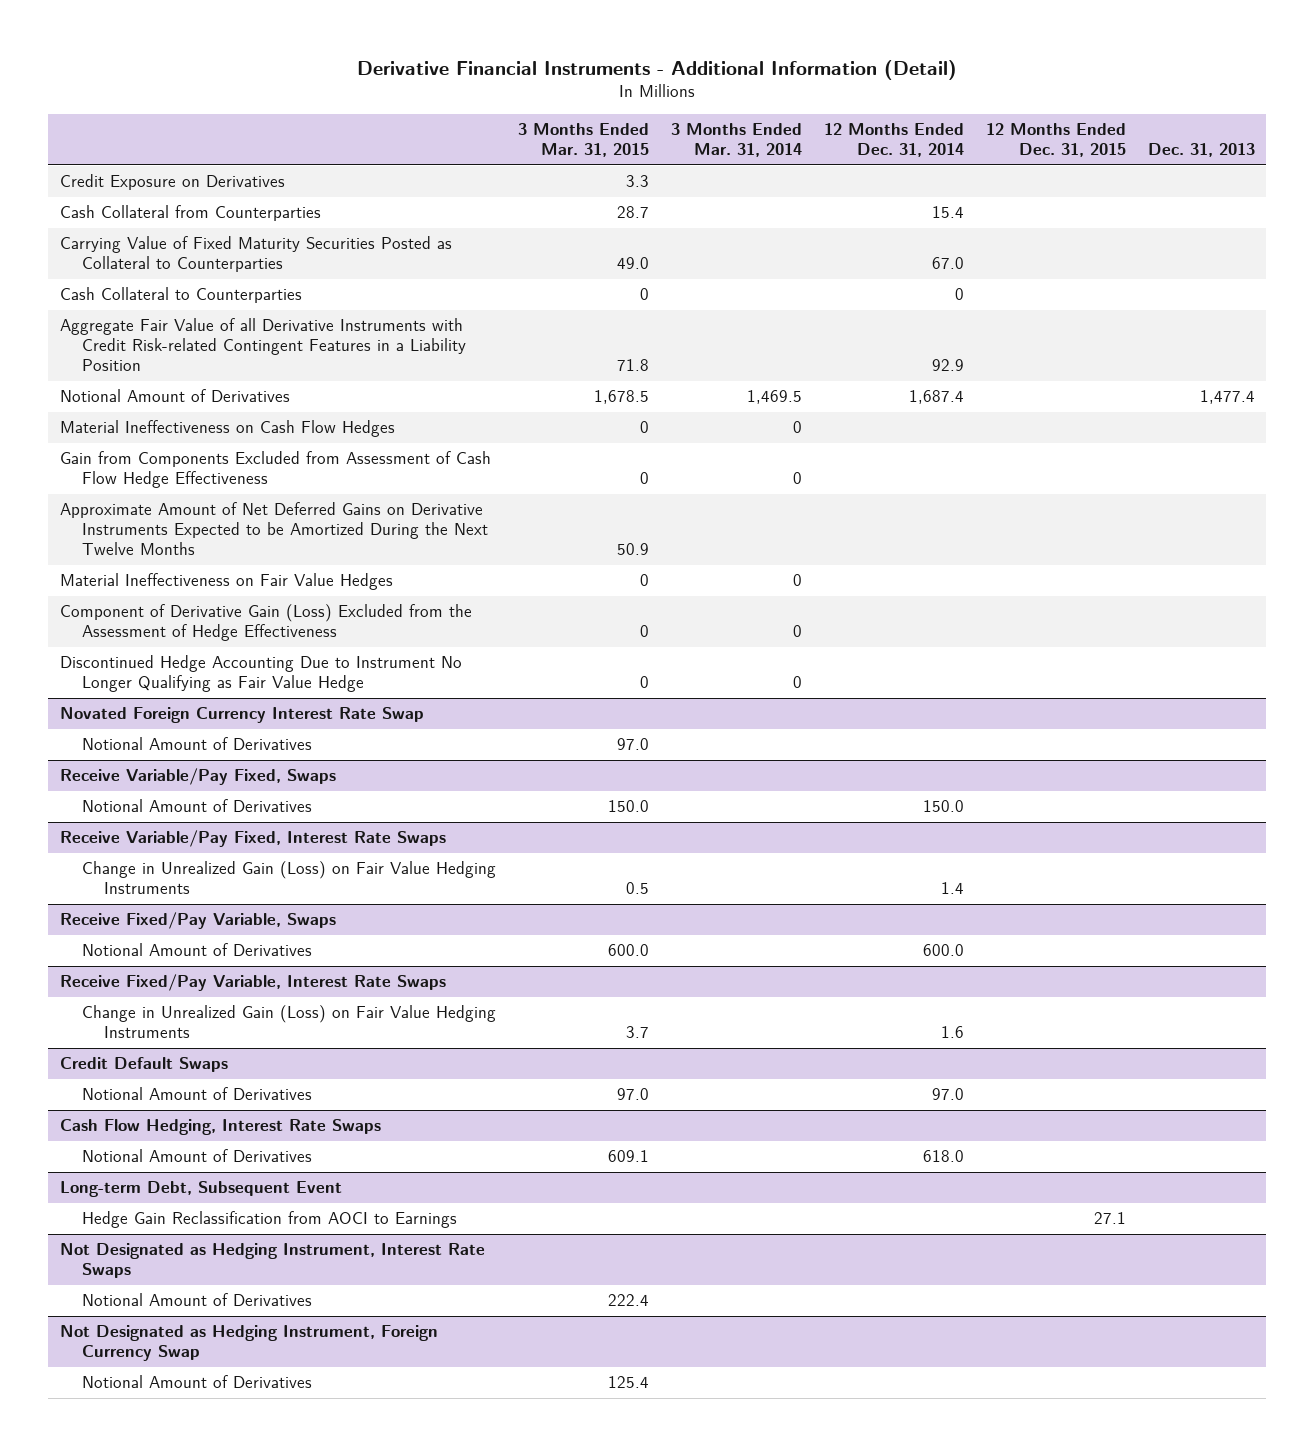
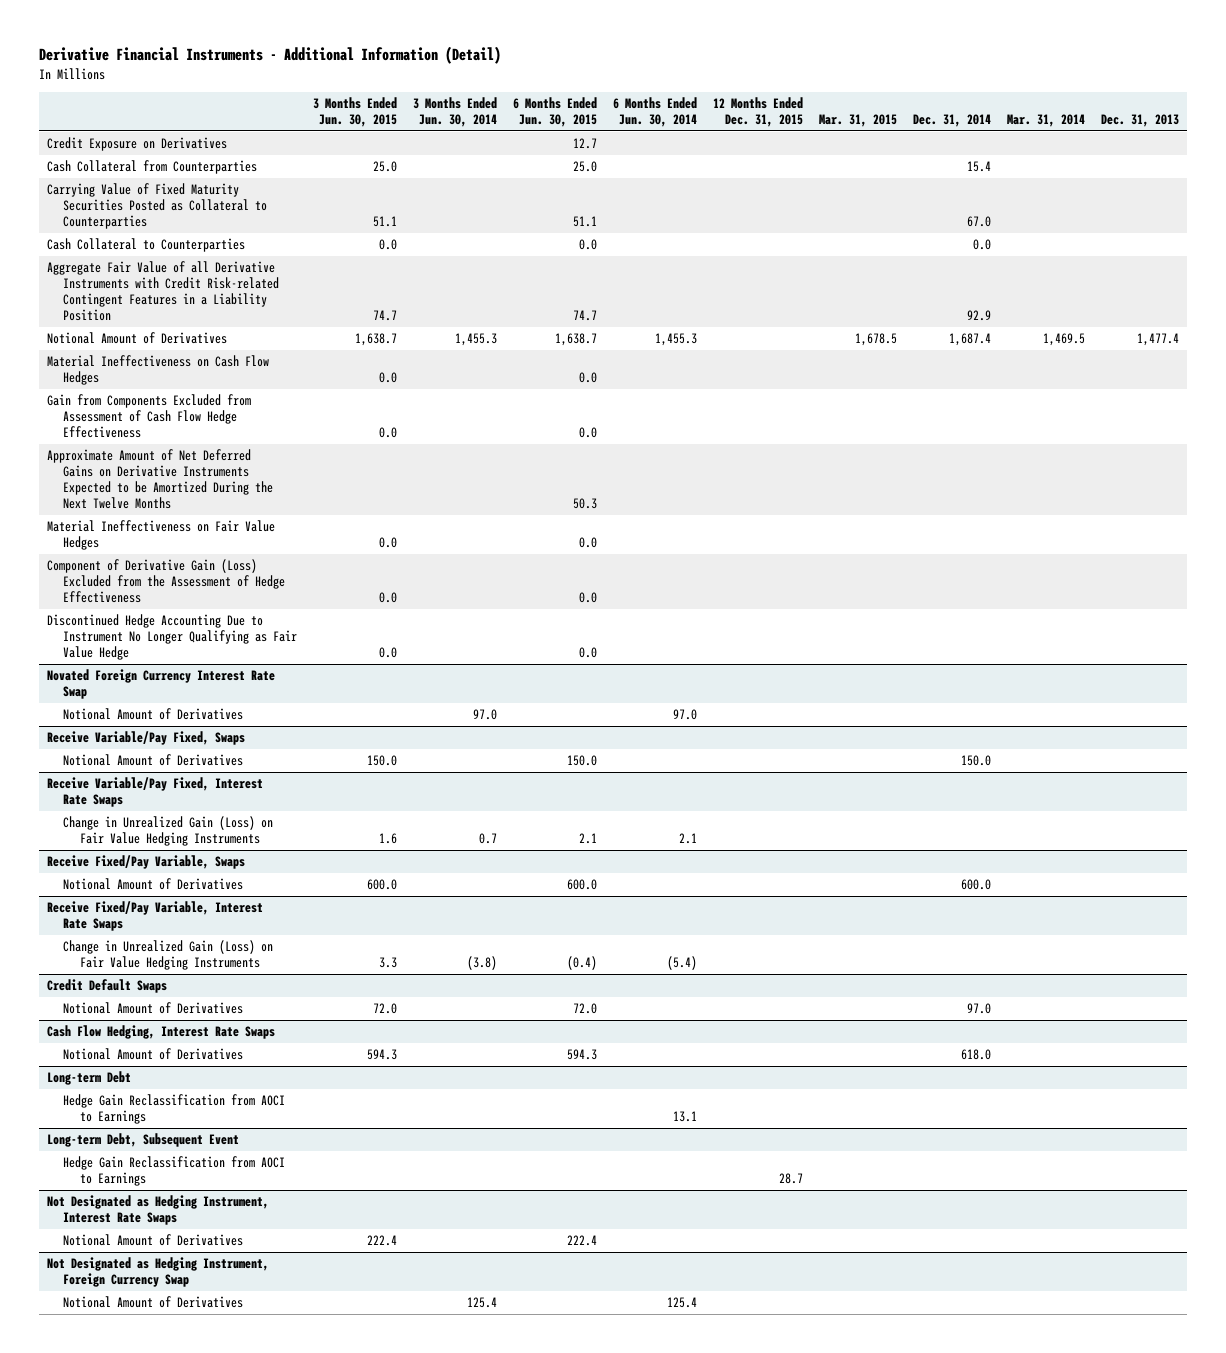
[517,123,649,158] 3 Months Ended Mar. 31, 2015 -> none
[670,123,802,158] 3 Months Ended Mar. 31, 2014 -> none
[824,123,965,158] 12 Months Ended Dec. 31, 2014 -> none
none -> [313,97,398,128] 3 Months Ended Jun. 30, 2015
none -> [413,97,498,128] 3 Months Ended Jun. 30, 2014
none -> [513,97,598,128] 6 Months Ended Jun. 30, 2015
none -> [613,97,698,128] 6 Months Ended Jun. 30, 2014
none -> [819,114,898,128] Mar. 31, 2015
none -> [912,114,991,128] Dec. 31, 2014
none -> [1006,114,1085,128] Mar. 31, 2014
none -> [46,1071,131,1086] Long-term Debt
none -> [63,1094,286,1125] Hedge Gain Reclassification from AOCI to Earnings
[1094,1212,1127,1225] 27.1 -> [779,1173,804,1185] 28.7

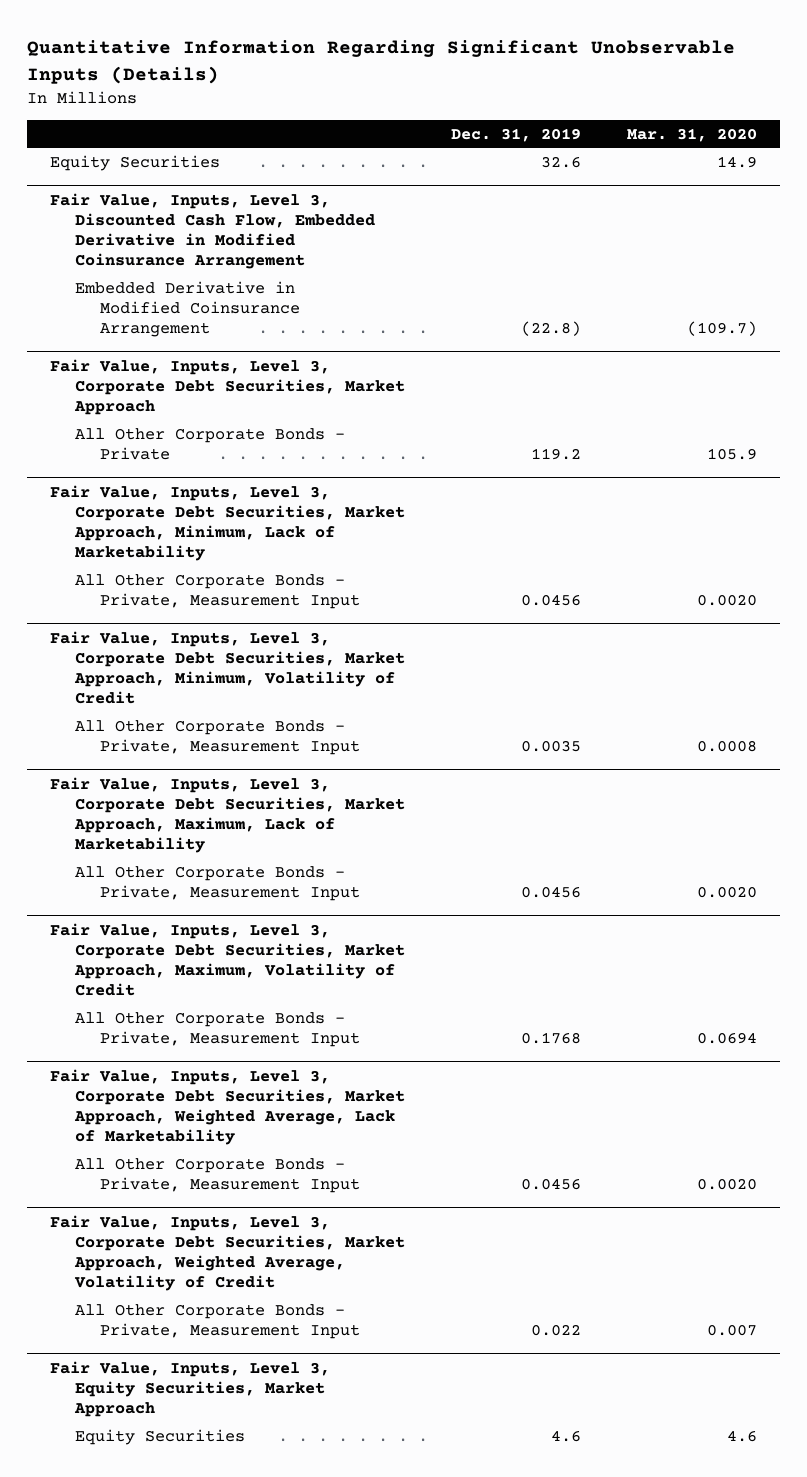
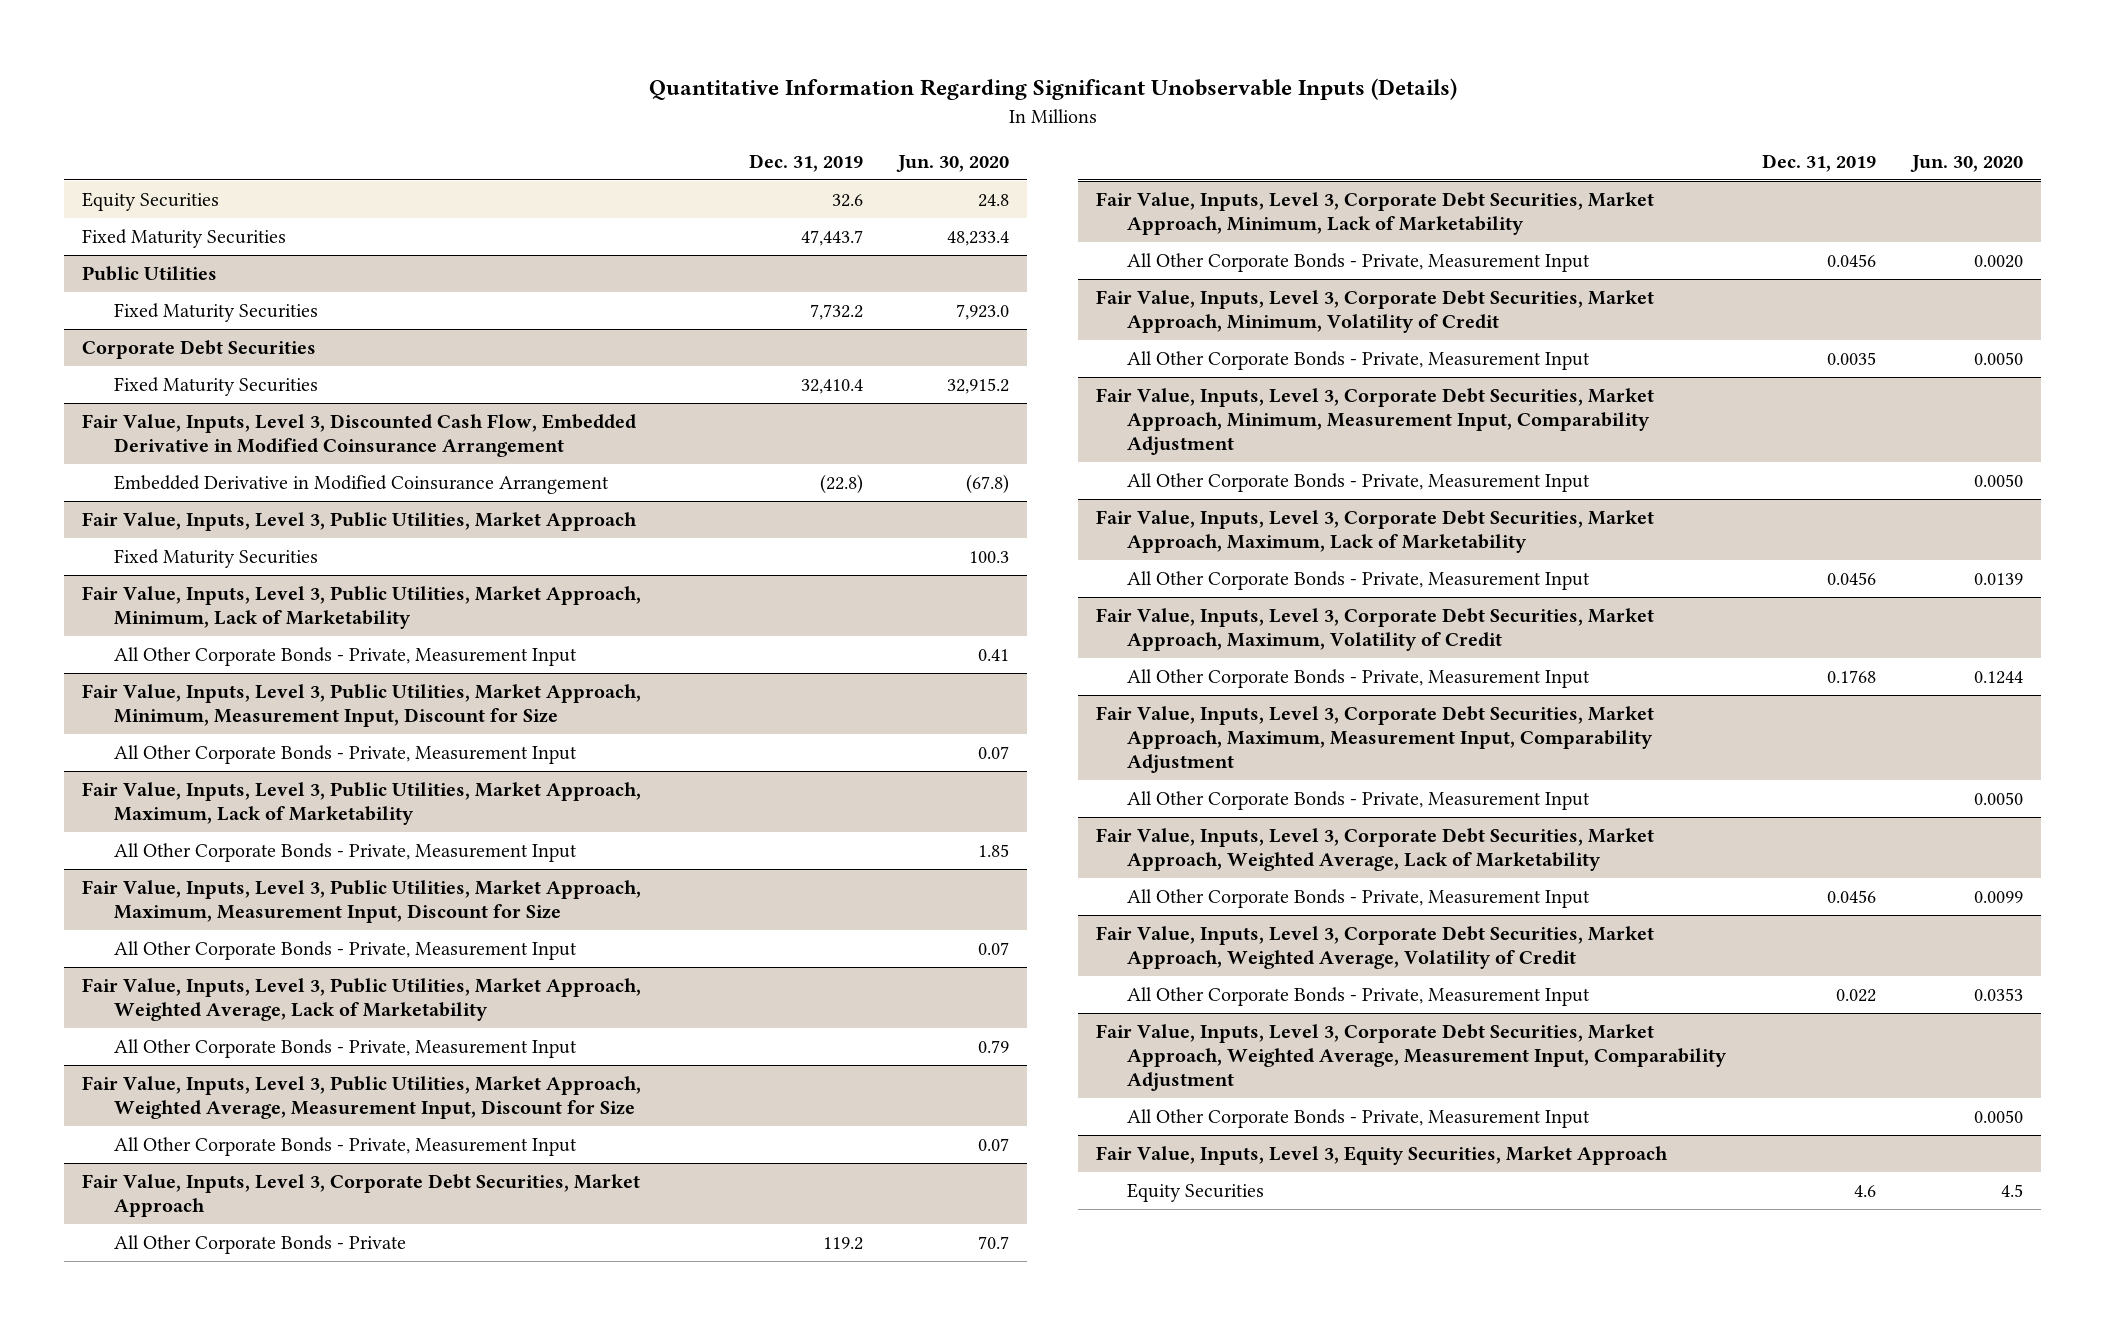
[627,127,758,142] Mar. 31, 2020 -> none
none -> [896,154,1010,172] Jun. 30, 2020
none -> [82,229,287,249] Fixed Maturity Securities
none -> [82,266,218,282] Public Utilities
none -> [113,303,318,323] Fixed Maturity Securities
none -> [82,340,317,360] Corporate Debt Securities
none -> [113,377,318,397] Fixed Maturity Securities
none -> [82,512,638,532] Fair Value, Inputs, Level 3, Public Utilities, Market Approach
none -> [113,549,318,569] Fixed Maturity Securities
none -> [82,586,642,630] Fair Value, Inputs, Level 3, Public Utilities, Market Approach, Minimum, Lack of Marketability
none -> [113,647,577,667] All Other Corporate Bonds - Private, Measurement Input
none -> [82,684,642,728] Fair Value, Inputs, Level 3, Public Utilities, Market Approach, Minimum, Measurement Input, Discount for Size
none -> [113,745,577,765] All Other Corporate Bonds - Private, Measurement Input
none -> [82,782,642,826] Fair Value, Inputs, Level 3, Public Utilities, Market Approach, Maximum, Lack of Marketability
none -> [113,843,577,863] All Other Corporate Bonds - Private, Measurement Input
none -> [82,880,642,924] Fair Value, Inputs, Level 3, Public Utilities, Market Approach, Maximum, Measurement Input, Discount for Size
none -> [113,941,577,961] All Other Corporate Bonds - Private, Measurement Input
none -> [82,978,642,1022] Fair Value, Inputs, Level 3, Public Utilities, Market Approach, Weighted Average, Lack of Marketability
none -> [113,1039,577,1059] All Other Corporate Bonds - Private, Measurement Input
none -> [82,1076,642,1120] Fair Value, Inputs, Level 3, Public Utilities, Market Approach, Weighted Average, Measurement Input, Discount for Size
none -> [113,1137,577,1157] All Other Corporate Bonds - Private, Measurement Input
none -> [1095,388,1654,456] Fair Value, Inputs, Level 3, Corporate Debt Securities, Market Approach, Minimum, Measurement Input, Comparability Adjustment
none -> [1127,473,1591,493] All Other Corporate Bonds - Private, Measurement Input
none -> [1095,706,1654,774] Fair Value, Inputs, Level 3, Corporate Debt Securities, Market Approach, Maximum, Measurement Input, Comparability Adjustment
none -> [1127,791,1591,811] All Other Corporate Bonds - Private, Measurement Input
none -> [1095,1024,1728,1092] Fair Value, Inputs, Level 3, Corporate Debt Securities, Market Approach, Weighted Average, Measurement Input, Comparability Adjustment
none -> [1127,1109,1591,1129] All Other Corporate Bonds - Private, Measurement Input

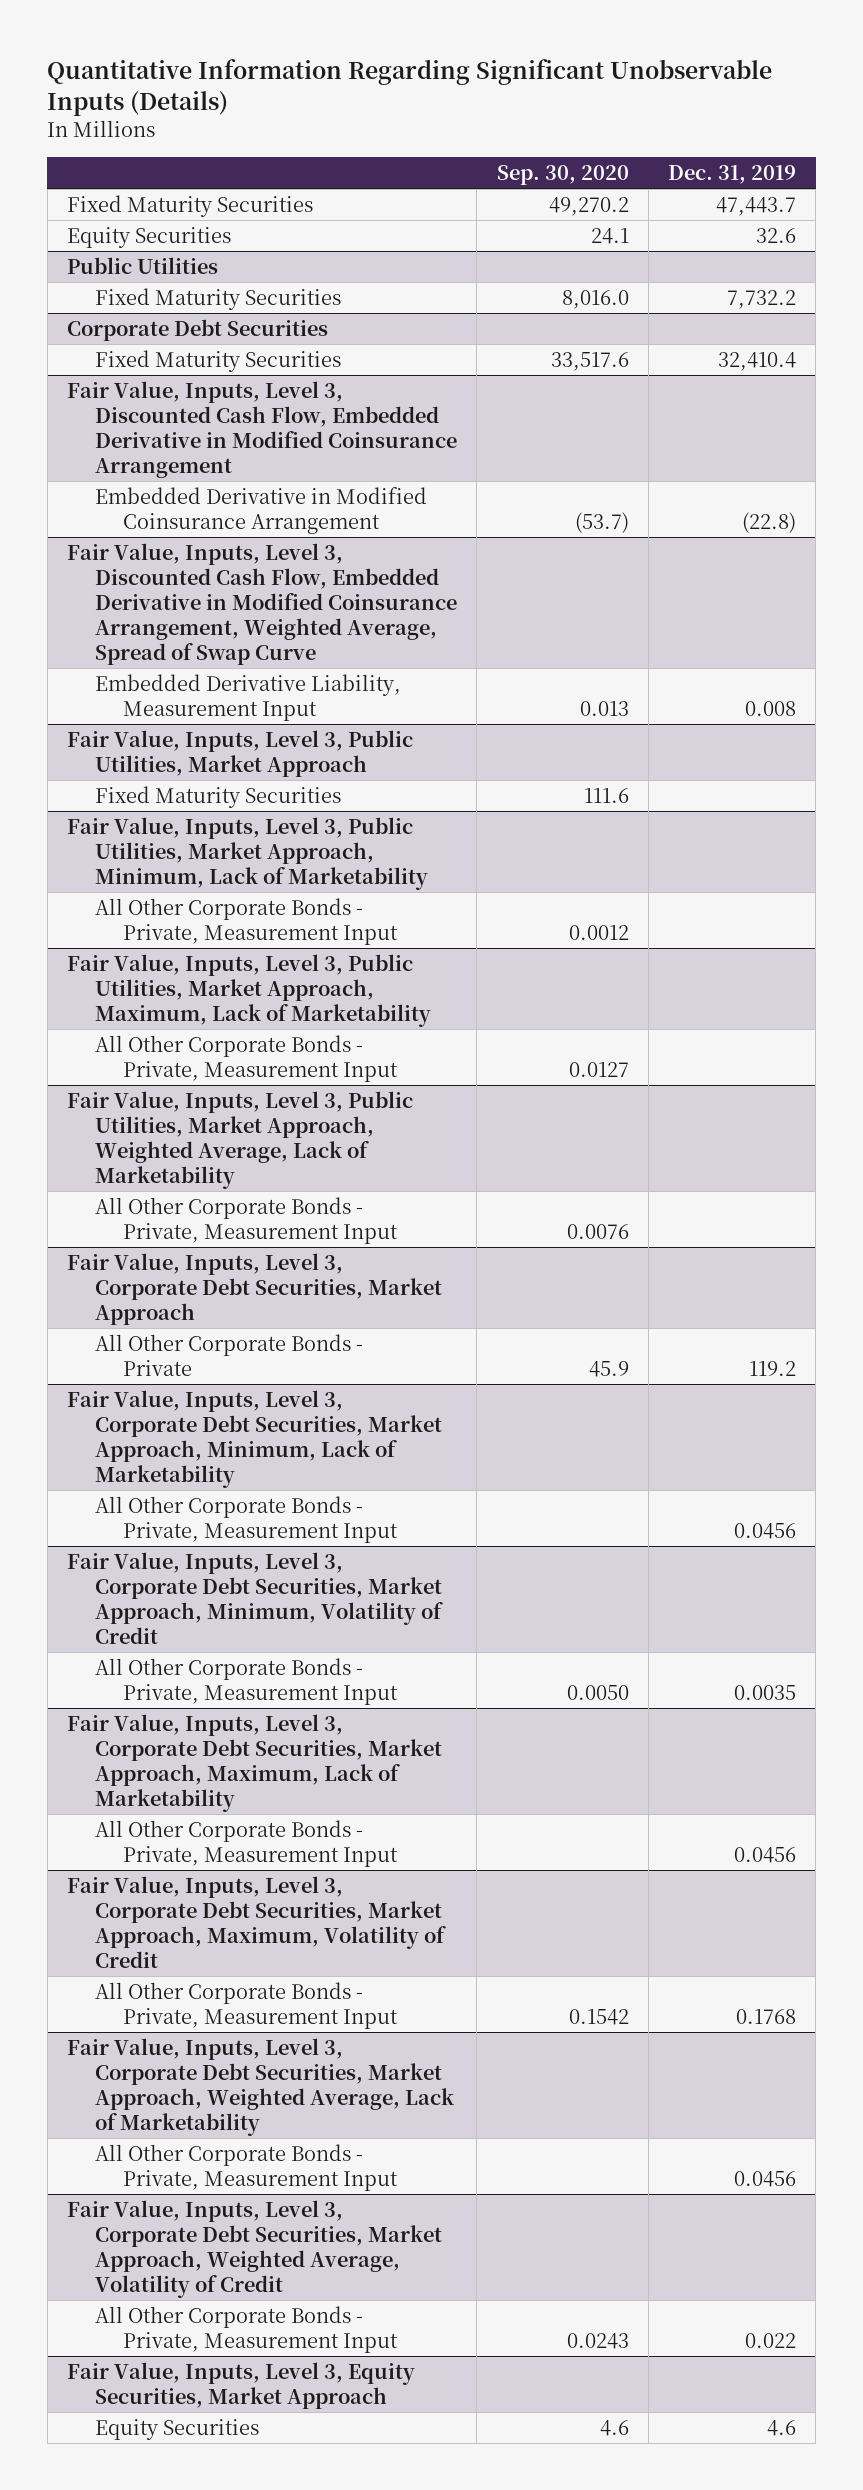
[896,154,1010,172] Jun. 30, 2020 -> none
none -> [496,164,629,185] Sep. 30, 2020
[82,192,220,212] Equity Securities -> [67,227,232,249] Equity Securities
none -> [67,543,458,666] Fair Value, Inputs, Level 3, Discounted Cash Flow, Embedded Derivative in Modified Coinsurance Arrangement, Weighted Average, Spread of Swap Curve
none -> [95,674,402,722] Embedded Derivative Liability, Measurement Input
[82,684,642,728] Fair Value, Inputs, Level 3, Public Utilities, Market Approach, Minimum, Measurement Input, Discount for Size -> none
[113,745,577,765] All Other Corporate Bonds - Private, Measurement Input -> none
[82,880,642,924] Fair Value, Inputs, Level 3, Public Utilities, Market Approach, Maximum, Measurement Input, Discount for Size -> none
[113,941,577,961] All Other Corporate Bonds - Private, Measurement Input -> none
[82,1076,642,1120] Fair Value, Inputs, Level 3, Public Utilities, Market Approach, Weighted Average, Measurement Input, Discount for Size -> none
[113,1137,577,1157] All Other Corporate Bonds - Private, Measurement Input -> none
[1095,388,1654,456] Fair Value, Inputs, Level 3, Corporate Debt Securities, Market Approach, Minimum, Measurement Input, Comparability Adjustment -> none
[1127,473,1591,493] All Other Corporate Bonds - Private, Measurement Input -> none
[1095,706,1654,774] Fair Value, Inputs, Level 3, Corporate Debt Securities, Market Approach, Maximum, Measurement Input, Comparability Adjustment -> none
[1127,791,1591,811] All Other Corporate Bonds - Private, Measurement Input -> none
[1095,1024,1728,1092] Fair Value, Inputs, Level 3, Corporate Debt Securities, Market Approach, Weighted Average, Measurement Input, Comparability Adjustment -> none
[1127,1109,1591,1129] All Other Corporate Bonds - Private, Measurement Input -> none

